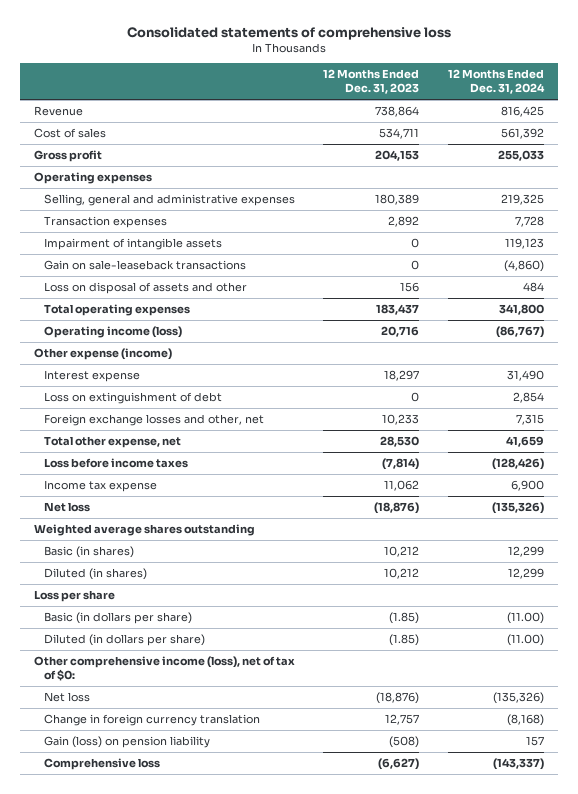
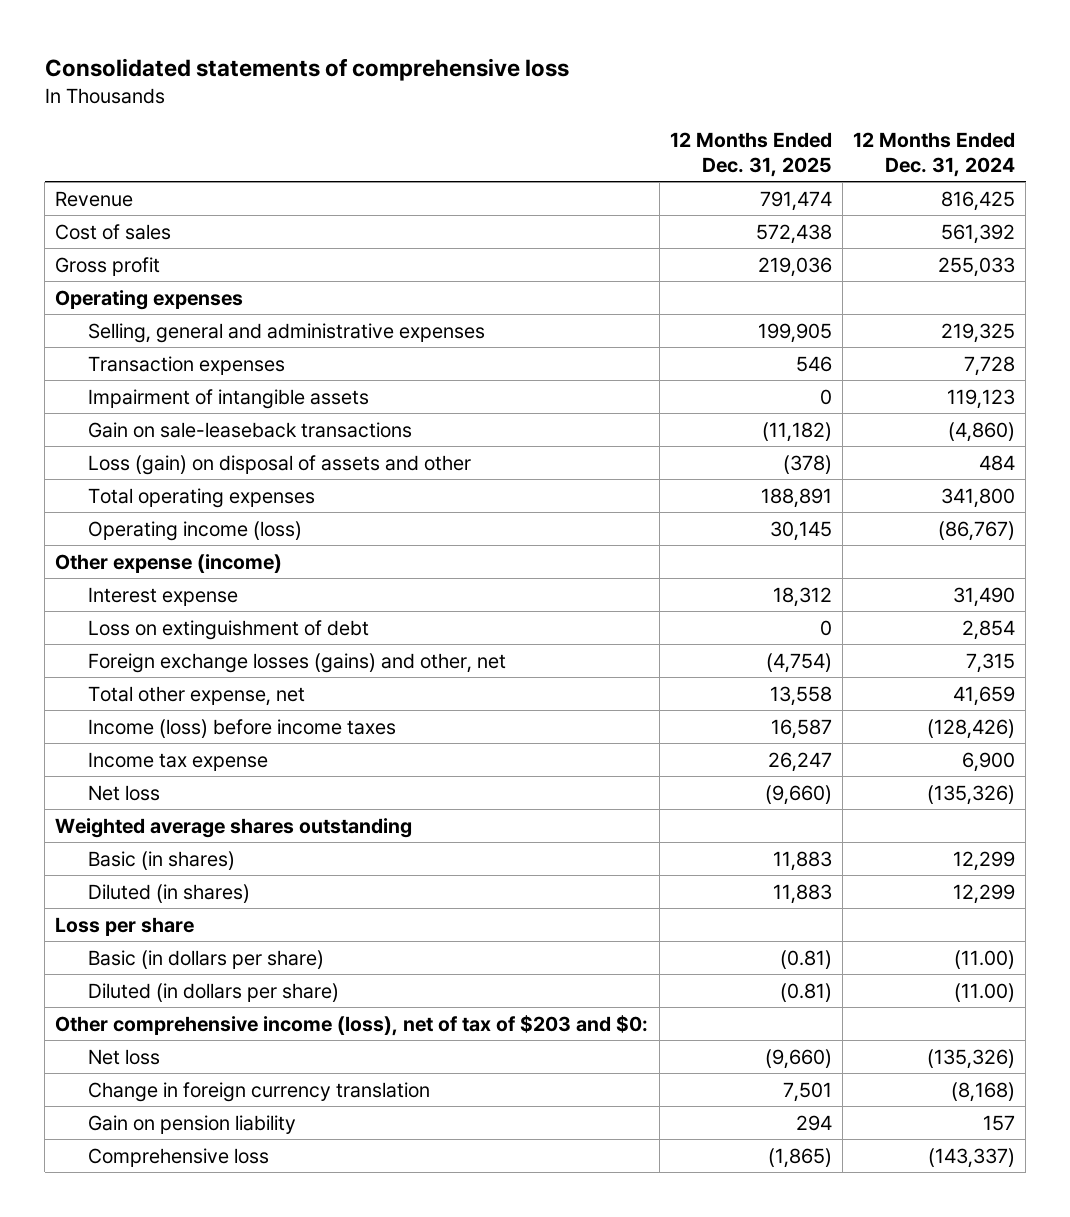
[323,69,420,95] 12 Months Ended Dec. 31, 2023 -> none
none -> [669,132,832,177] 12 Months Ended Dec. 31, 2025
[43,281,247,294] Loss on disposal of assets and other -> [87,454,471,475] Loss (gain) on disposal of assets and other
[43,413,264,426] Foreign exchange losses and other, net -> [87,652,506,673] Foreign exchange losses (gains) and other, net
[43,457,188,468] Loss before income taxes -> [87,718,396,738] Income (loss) before income taxes
[33,655,295,681] Other comprehensive income (loss), net of tax of $0: -> [55,1014,649,1036] Other comprehensive income (loss), net of tax of $203 and $0:
[43,735,210,748] Gain (loss) on pension liability -> [87,1114,296,1134] Gain on pension liability

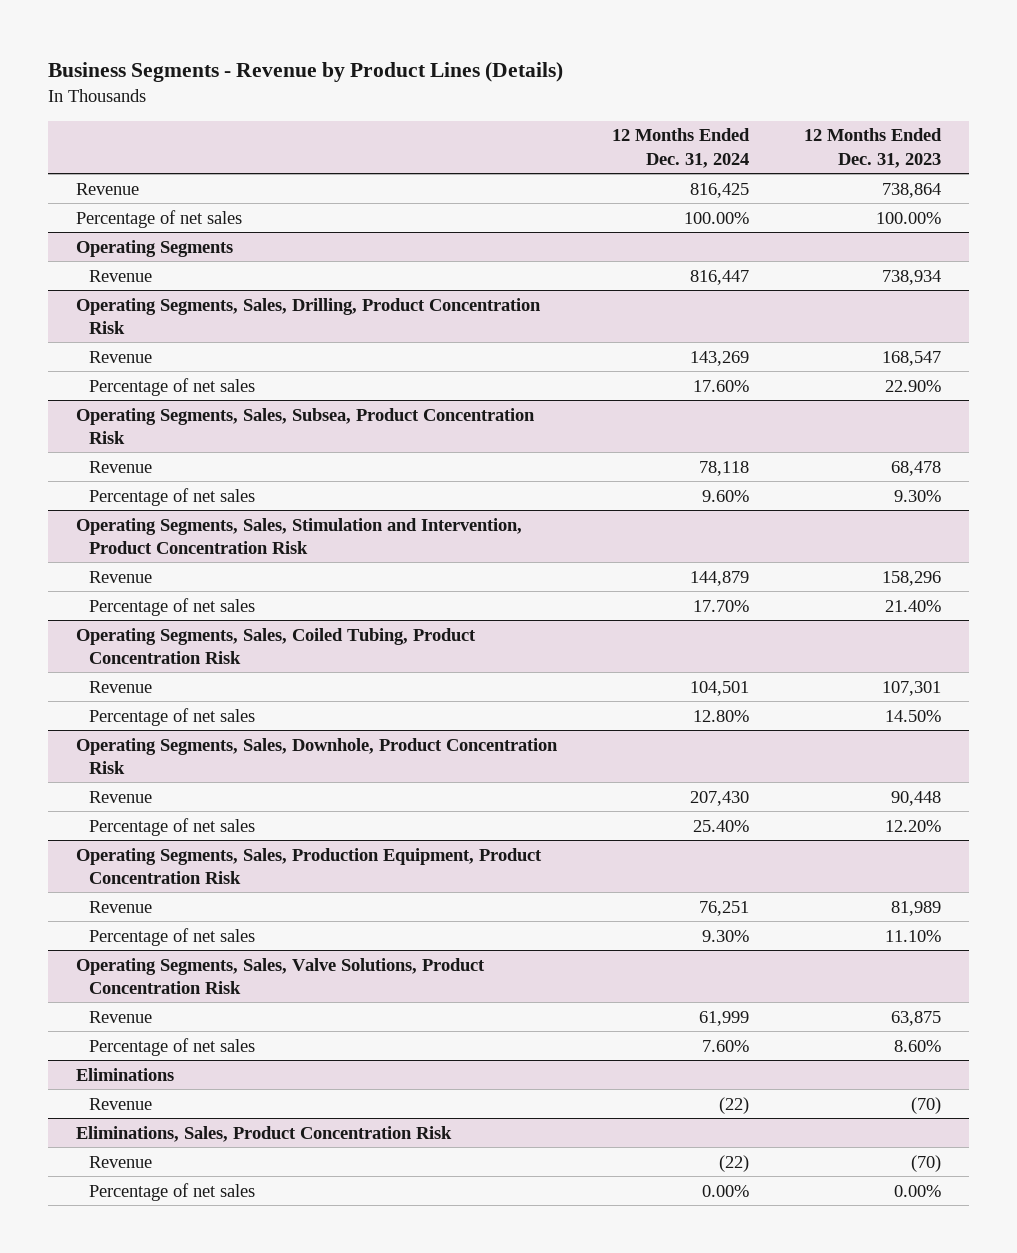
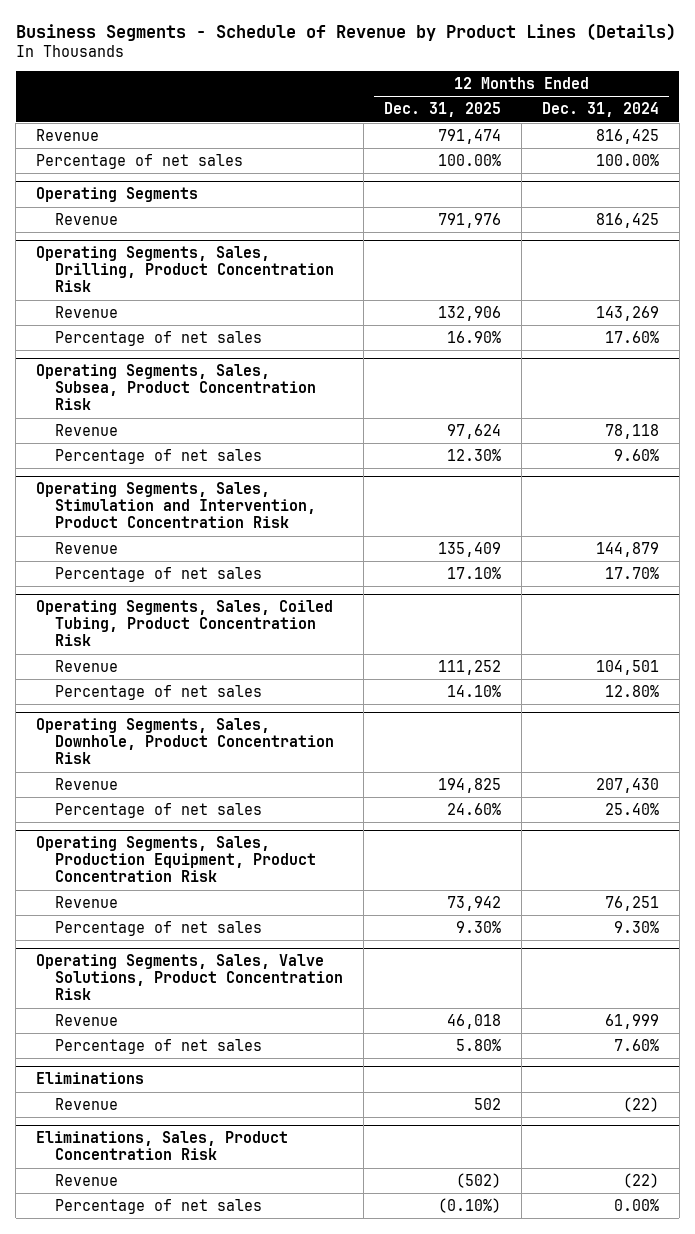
[48,62,564,83] Business Segments - Revenue by Product Lines (Details) -> [15,22,676,41] Business Segments - Schedule of Revenue by Product Lines (Details)
[804,128,943,168] 12 Months Ended Dec. 31, 2023 -> none
none -> [384,102,502,118] Dec. 31, 2025
[690,269,750,285] 816,447 -> [596,212,660,228] 816,425

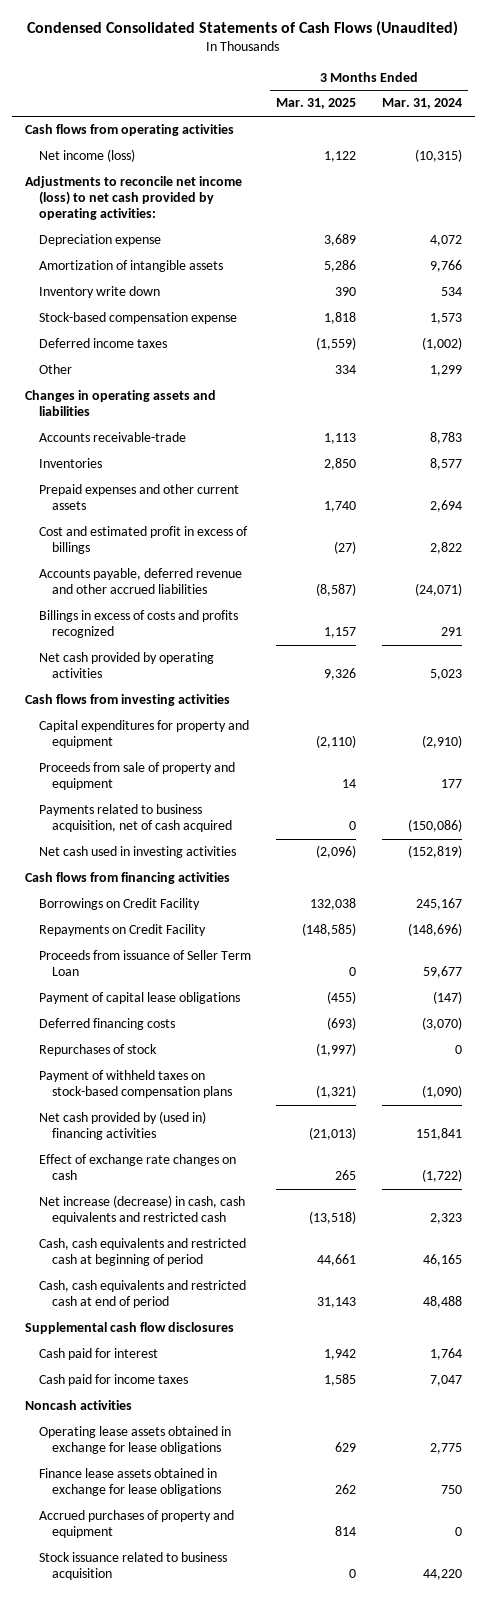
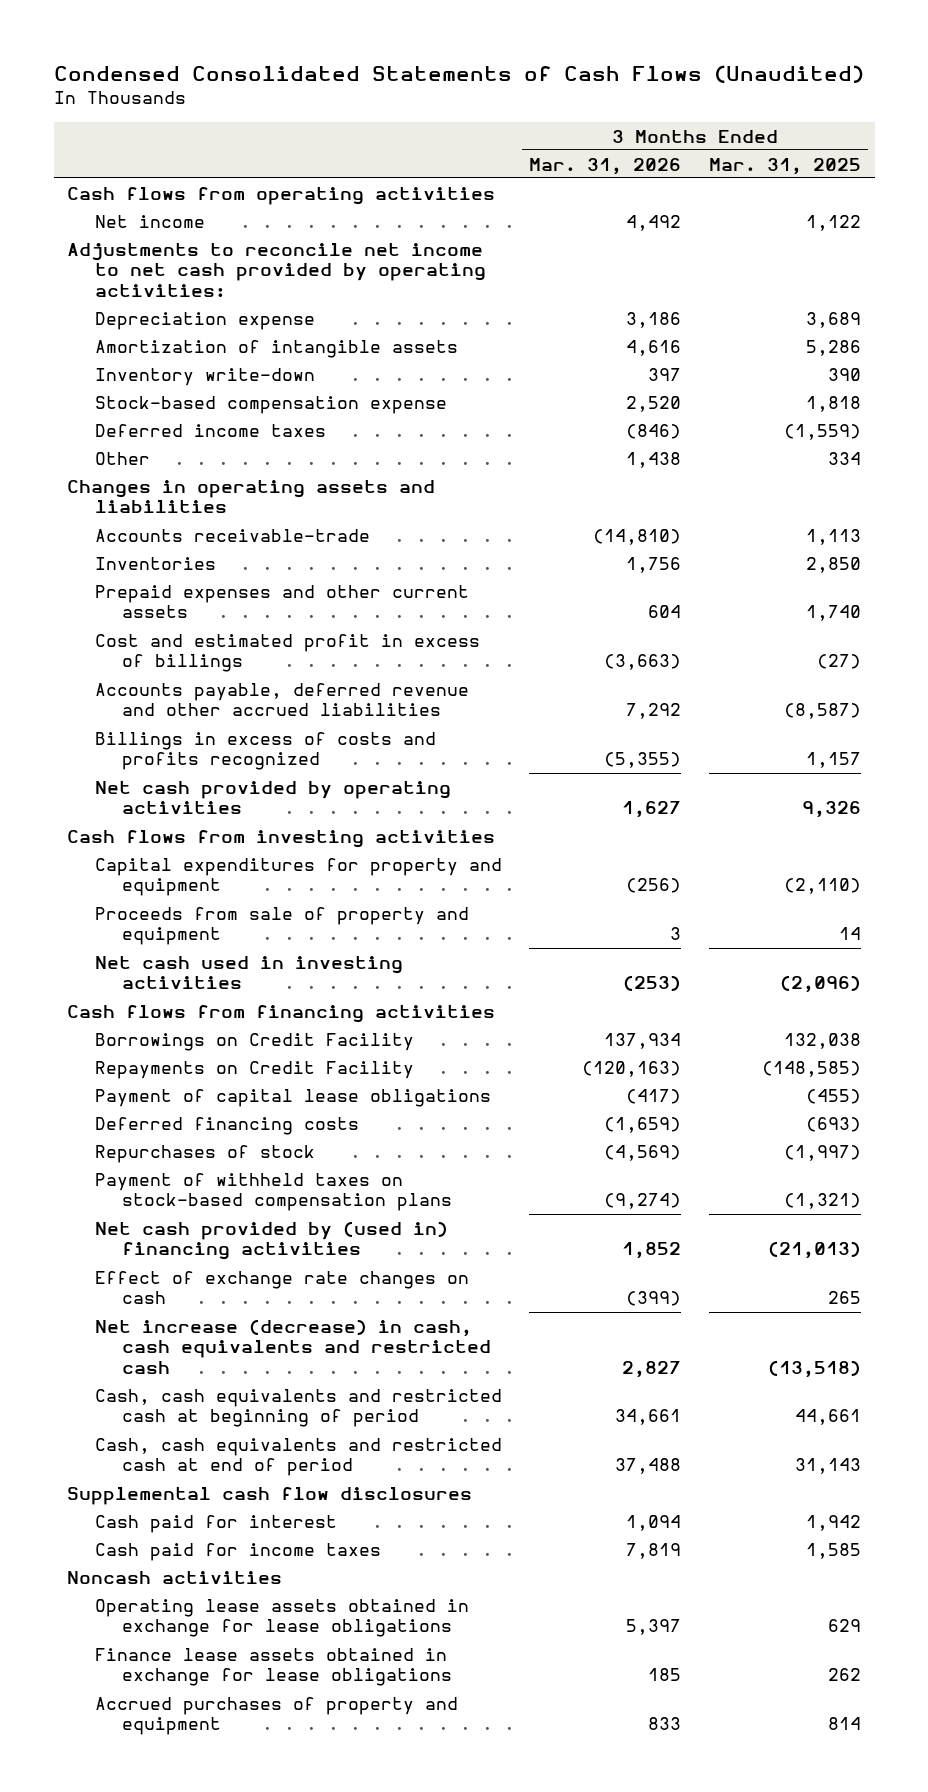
[381,98,462,110] Mar. 31, 2024 -> none
none -> [529,157,682,175] Mar. 31, 2026
[38,149,135,163] Net income (loss) -> [94,214,205,228] Net income
[24,176,242,220] Adjustments to reconcile net income (loss) to net cash provided by operating activities: -> [67,242,486,298] Adjustments to reconcile net income to net cash provided by operating activities:
[38,286,160,299] Inventory write down -> [94,367,315,386] Inventory write-down
[38,804,233,833] Payments related to business acquisition, net of cash acquired -> none
[38,950,251,977] Proceeds from issuance of Seller Term Loan -> none
[38,1552,227,1581] Stock issuance related to business acquisition -> none

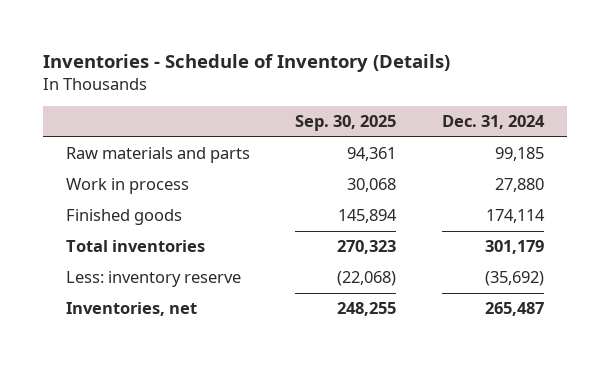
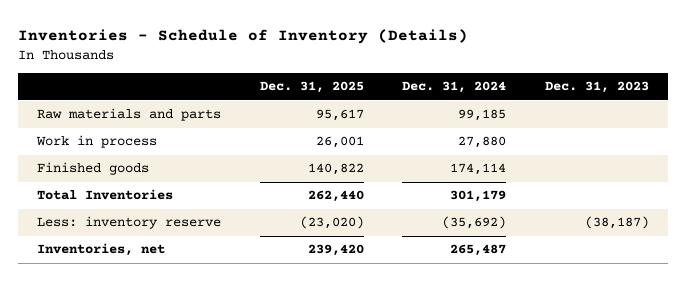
[295,115,397,132] Sep. 30, 2025 -> none
none -> [259,81,364,94] Dec. 31, 2025
none -> [544,81,649,94] Dec. 31, 2023
[65,240,205,253] Total inventories -> [37,189,174,201] Total Inventories

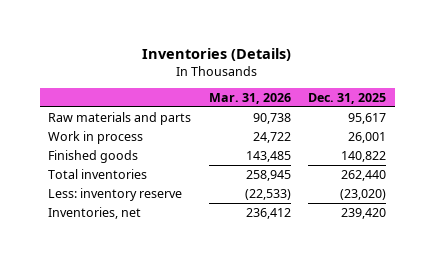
[18,28,469,44] Inventories - Schedule of Inventory (Details) -> [142,47,292,61] Inventories (Details)
[402,81,507,94] Dec. 31, 2024 -> none
[544,81,649,94] Dec. 31, 2023 -> none
none -> [208,92,291,104] Mar. 31, 2026
[37,189,174,201] Total Inventories -> [48,168,148,179] Total inventories

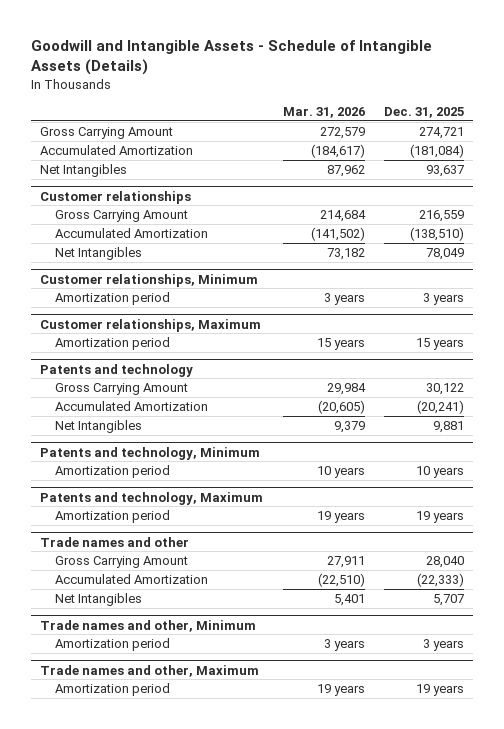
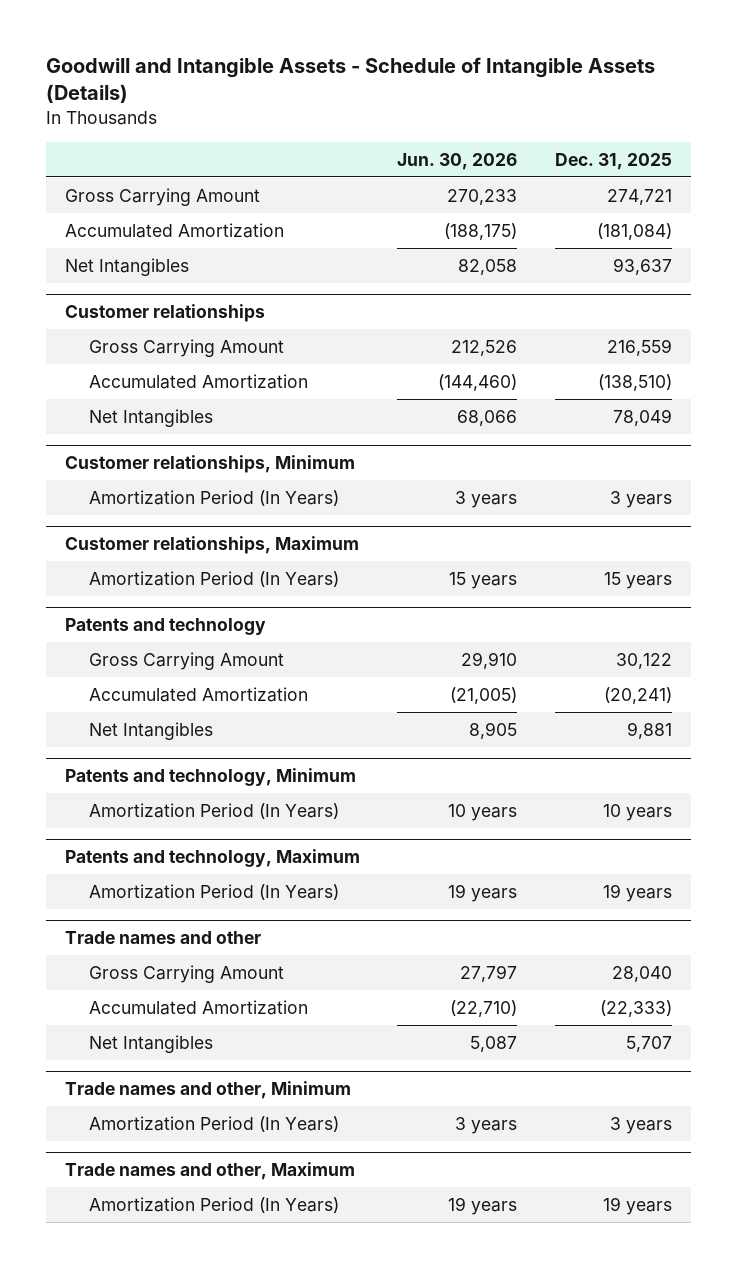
[282,107,365,119] Mar. 31, 2026 -> none
none -> [397,152,518,170] Jun. 30, 2026
[54,292,170,306] Amortization period -> [88,490,339,507] Amortization Period (In Years)
[54,337,170,351] Amortization period -> [88,571,339,588] Amortization Period (In Years)
[54,465,170,479] Amortization period -> [88,803,339,820] Amortization Period (In Years)
[54,510,170,524] Amortization period -> [88,884,339,901] Amortization Period (In Years)
[54,638,170,652] Amortization period -> [88,1116,339,1133] Amortization Period (In Years)
[54,683,170,697] Amortization period -> [88,1197,339,1214] Amortization Period (In Years)

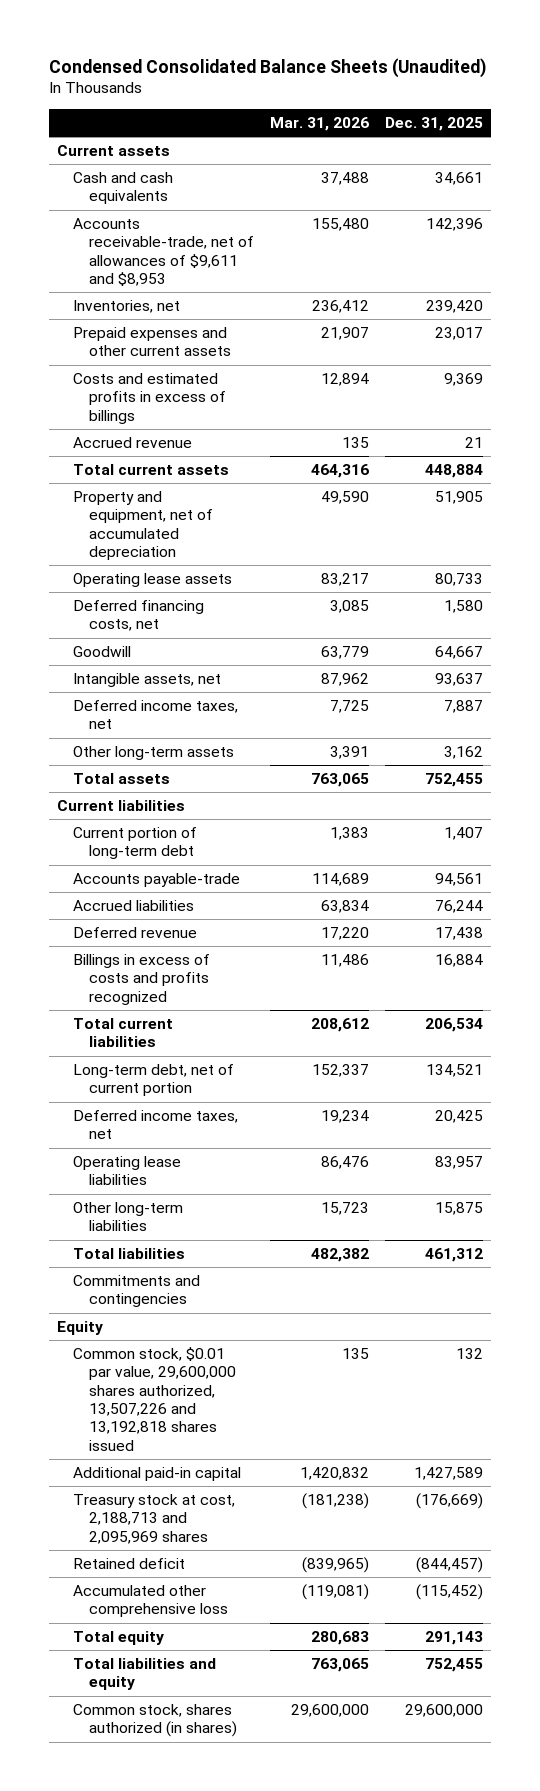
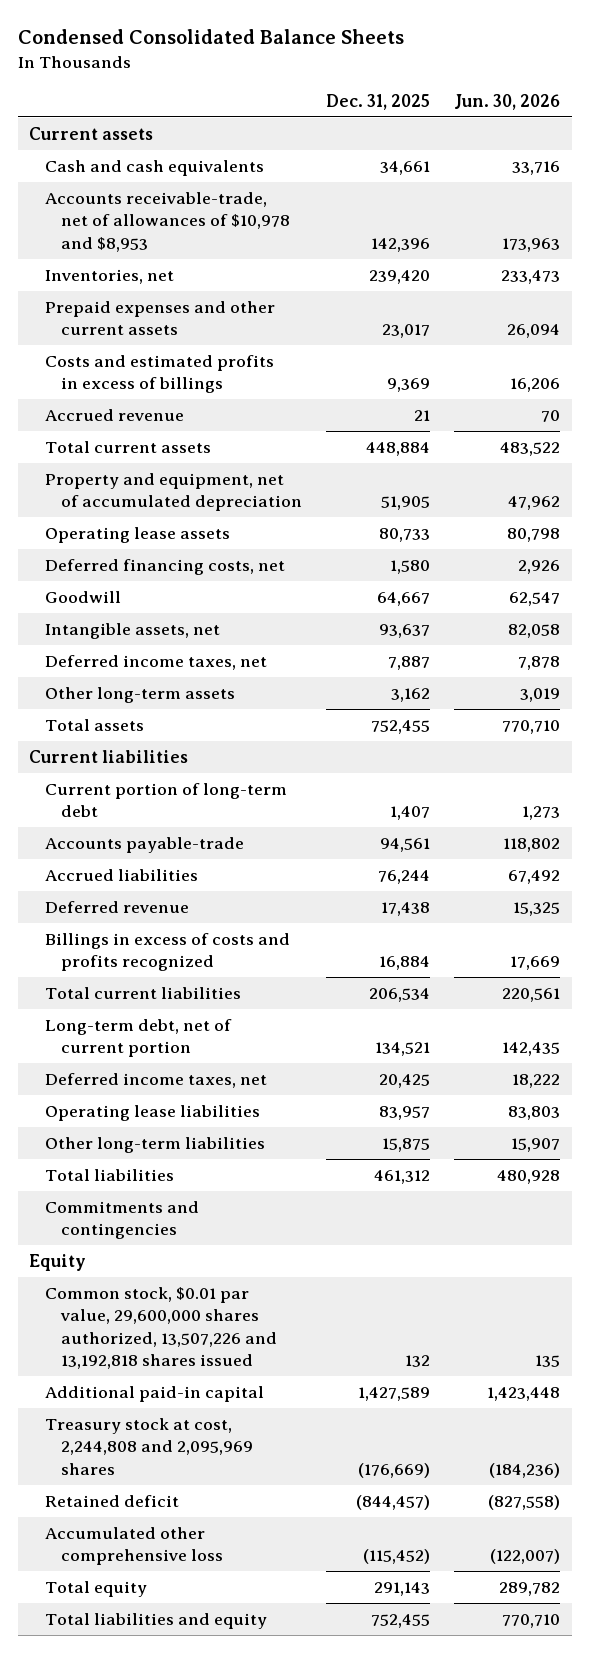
[48,57,486,78] Condensed Consolidated Balance Sheets (Unaudited) -> [17,29,404,45] Condensed Consolidated Balance Sheets
[270,116,370,131] Mar. 31, 2026 -> none
none -> [454,93,561,110] Jun. 30, 2026
[73,218,255,287] Accounts receivable-trade, net of allowances of $9,611 and $8,953 -> [45,191,291,252] Accounts receivable-trade, net of allowances of $10,978 and $8,953
[73,1494,236,1544] Treasury stock at cost, 2,188,713 and 2,095,969 shares -> [45,1417,254,1475] Treasury stock at cost, 2,244,808 and 2,095,969 shares
[73,1704,238,1738] Common stock, shares authorized (in shares) -> none

